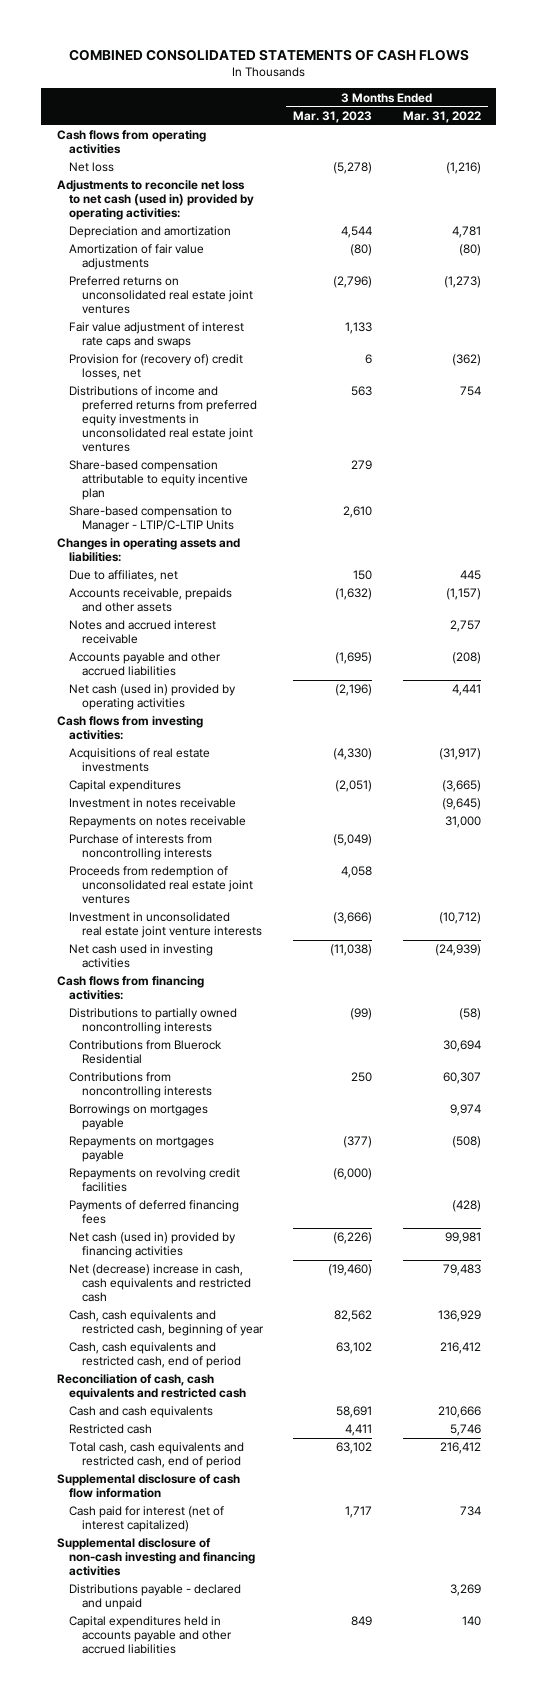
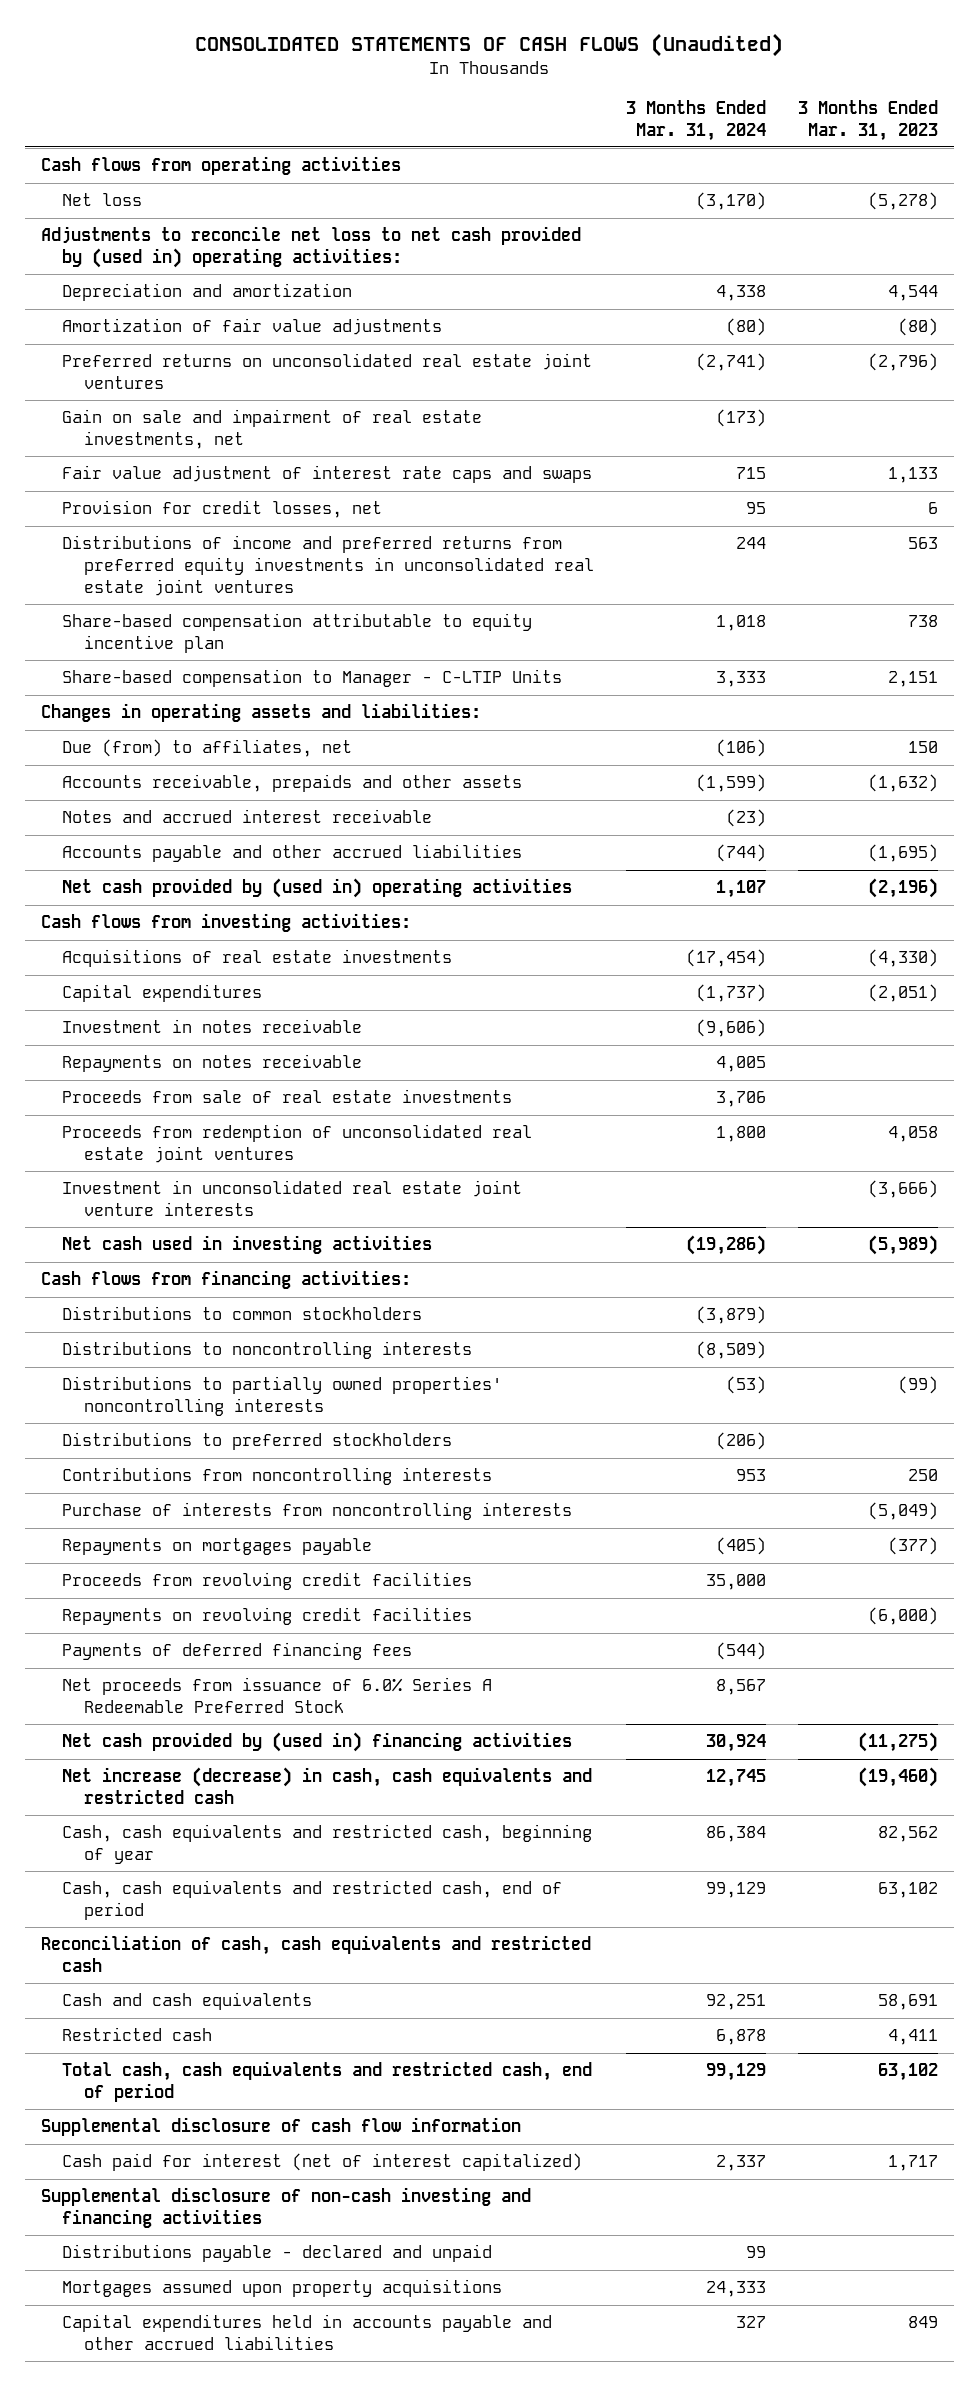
[68,48,469,61] COMBINED CONSOLIDATED STATEMENTS OF CASH FLOWS -> [195,32,784,57] CONSOLIDATED STATEMENTS OF CASH FLOWS (Unaudited)
[402,110,481,123] Mar. 31, 2022 -> none
none -> [625,99,766,141] 3 Months Ended Mar. 31, 2024
[56,180,255,221] Adjustments to reconcile net loss to net cash (used in) provided by operating activities: -> [40,226,581,268] Adjustments to reconcile net loss to net cash provided by (used in) operating activities:
none -> [62,409,483,449] Gain on sale and impairment of real estate investments, net
[69,354,244,381] Provision for (recovery of) credit losses, net -> [62,500,383,519] Provision for credit losses, net
[351,460,373,471] 279 -> [907,615,938,628] 738
[69,506,235,533] Share-based compensation to Manager - LTIP/C-LTIP Units -> [62,669,563,688] Share-based compensation to Manager - C-LTIP Units
[343,506,373,519] 2,610 -> [887,671,938,688] 2,151
[69,570,179,583] Due to affiliates, net -> [62,739,353,758] Due (from) to affiliates, net
[69,684,237,711] Net cash (used in) provided by operating activities -> [62,878,573,899] Net cash provided by (used in) operating activities
none -> [62,1089,513,1104] Proceeds from sale of real estate investments
[330,944,373,957] (11,038) -> [867,1235,938,1256] (5,989)
[69,1040,223,1065] Contributions from Bluerock Residential -> none
none -> [62,1306,423,1321] Distributions to common stockholders
none -> [62,1341,473,1360] Distributions to noncontrolling interests
[69,1008,238,1035] Distributions to partially owned noncontrolling interests -> [62,1376,503,1416] Distributions to partially owned properties' noncontrolling interests
none -> [62,1432,453,1451] Distributions to preferred stockholders
[69,1104,209,1131] Borrowings on mortgages payable -> none
[69,834,213,861] Purchase of interests from noncontrolling interests -> [62,1502,573,1521] Purchase of interests from noncontrolling interests
none -> [62,1572,473,1591] Proceeds from revolving credit facilities
none -> [62,1677,493,1713] Net proceeds from issuance of 6.0% Series A Redeemable Preferred Stock
[69,1232,237,1259] Net cash (used in) provided by financing activities -> [62,1732,573,1753] Net cash provided by (used in) financing activities
[333,1232,373,1245] (6,226) -> [857,1732,938,1753] (11,275)
[69,1264,252,1303] Net (decrease) increase in cash, cash equivalents and restricted cash -> [62,1767,593,1804] Net increase (decrease) in cash, cash equivalents and restricted cash
none -> [62,2279,503,2298] Mortgages assumed upon property acquisitions

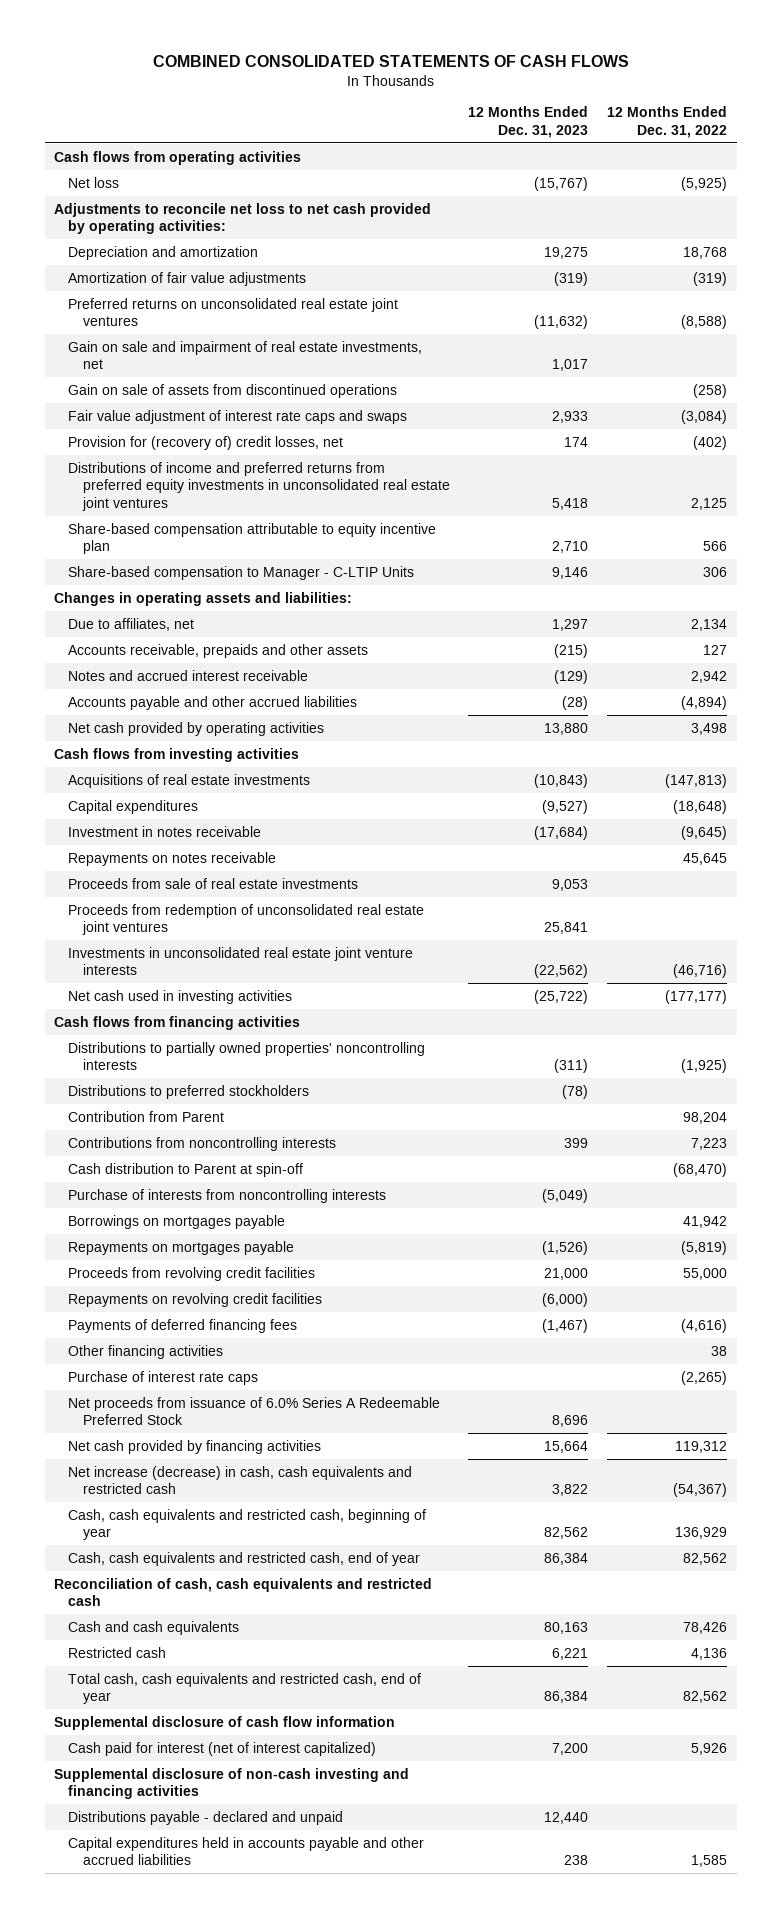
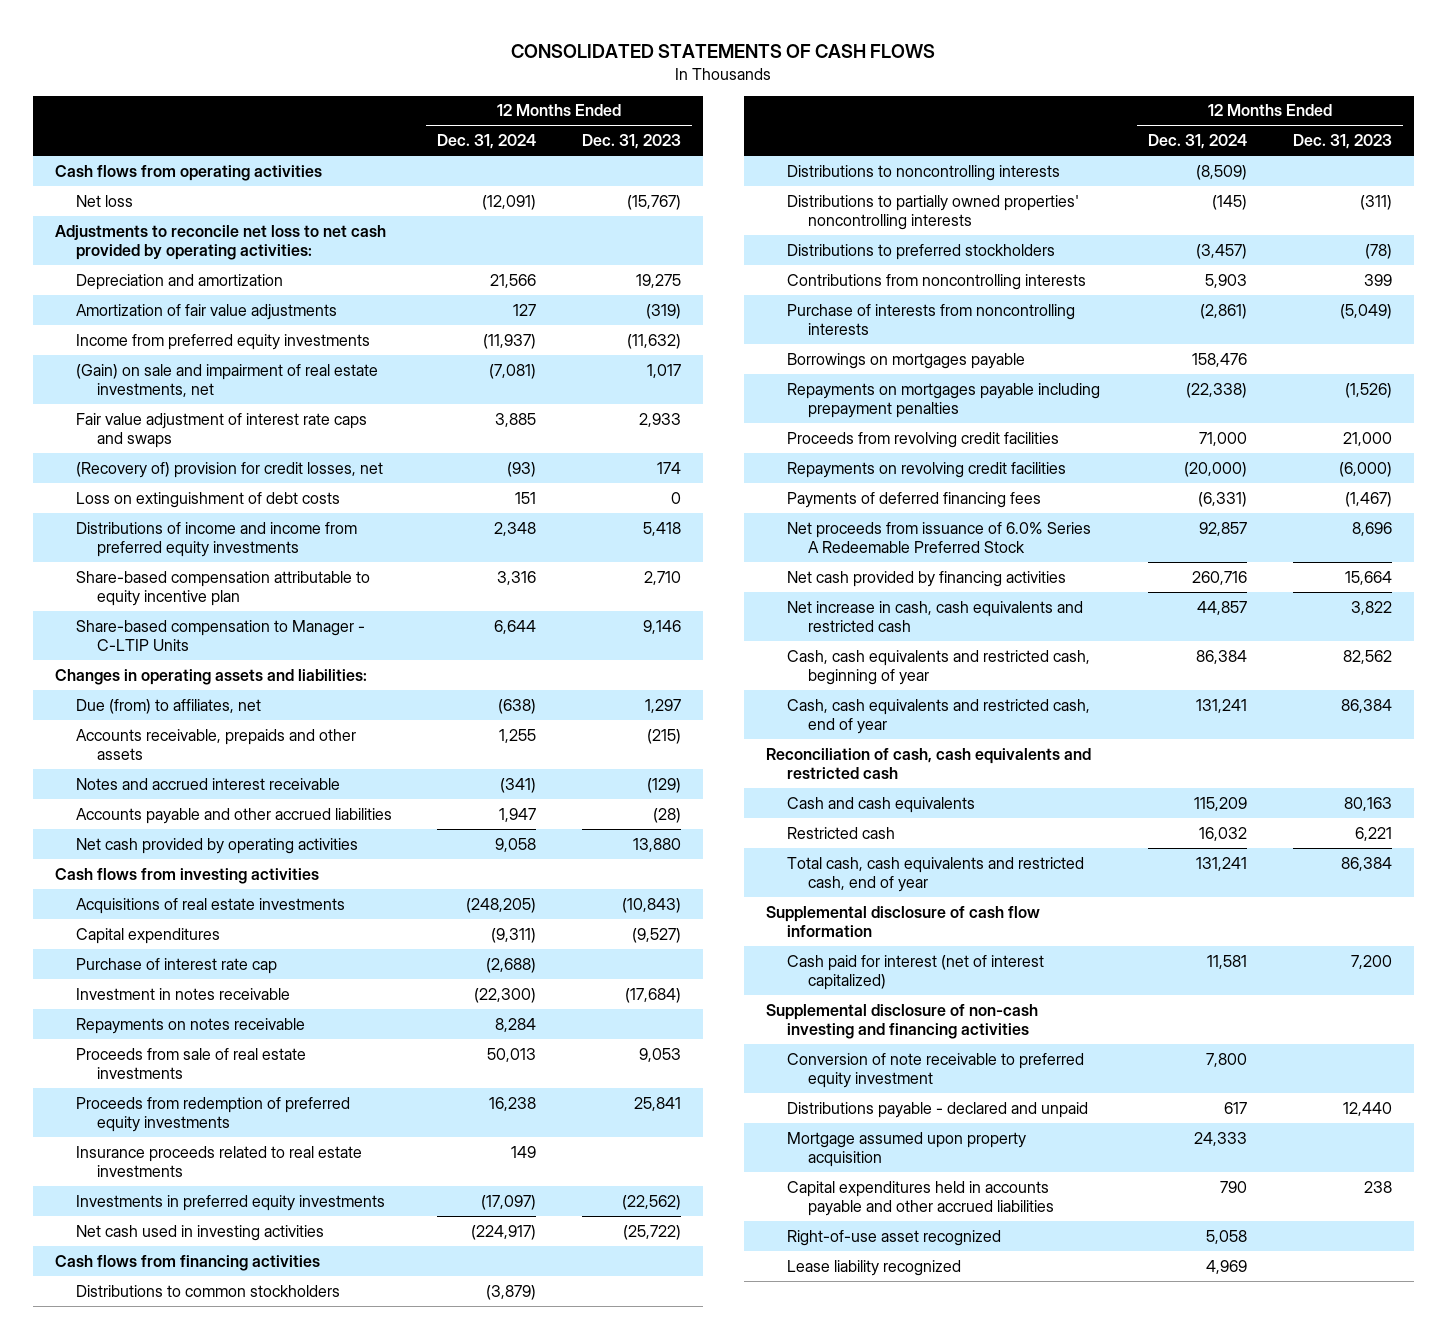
[152,54,629,67] COMBINED CONSOLIDATED STATEMENTS OF CASH FLOWS -> [511,43,936,58] CONSOLIDATED STATEMENTS OF CASH FLOWS
[607,106,728,138] 12 Months Ended Dec. 31, 2022 -> none
none -> [437,134,537,150] Dec. 31, 2024
[68,383,398,398] Gain on sale of assets from discontinued operations -> none
[68,297,399,327] Preferred returns on unconsolidated real estate joint ventures -> [76,333,371,350] Income from preferred equity investments
[68,340,423,370] Gain on sale and impairment of real estate investments, net -> [76,363,379,397] (Gain) on sale and impairment of real estate investments, net
[68,435,344,450] Provision for (recovery of) credit losses, net -> [76,461,384,478] (Recovery of) provision for credit losses, net
none -> [76,491,341,508] Loss on extinguishment of debt costs
[68,461,450,511] Distributions of income and preferred returns from preferred equity investments in unconsolidated real estate joint ventures -> [76,521,358,557] Distributions of income and income from preferred equity investments
[68,617,195,631] Due to affiliates, net -> [76,698,262,714] Due (from) to affiliates, net
none -> [76,957,278,974] Purchase of interest rate cap
[68,903,425,936] Proceeds from redemption of unconsolidated real estate joint ventures -> [76,1096,351,1132] Proceeds from redemption of preferred equity investments
none -> [76,1145,363,1177] Insurance proceeds related to real estate investments
[68,946,414,976] Investments in unconsolidated real estate joint venture interests -> [76,1194,386,1211] Investments in preferred equity investments
none -> [76,1284,341,1297] Distributions to common stockholders
none -> [787,164,1061,181] Distributions to noncontrolling interests
[68,1110,225,1122] Contribution from Parent -> none
[68,1162,304,1177] Cash distribution to Parent at spin-off -> none
[68,1240,295,1255] Repayments on mortgages payable -> [787,382,1101,418] Repayments on mortgages payable including prepayment penalties
[68,1344,224,1359] Other financing activities -> none
[68,1370,259,1385] Purchase of interest rate caps -> none
[68,1465,413,1495] Net increase (decrease) in cash, cash equivalents and restricted cash -> [787,600,1084,632] Net increase in cash, cash equivalents and restricted cash
none -> [787,1052,1085,1088] Conversion of note receivable to preferred equity investment
none -> [787,1131,1027,1167] Mortgage assumed upon property acquisition
none -> [787,1229,1002,1246] Right-of-use asset recognized
none -> [787,1259,962,1276] Lease liability recognized

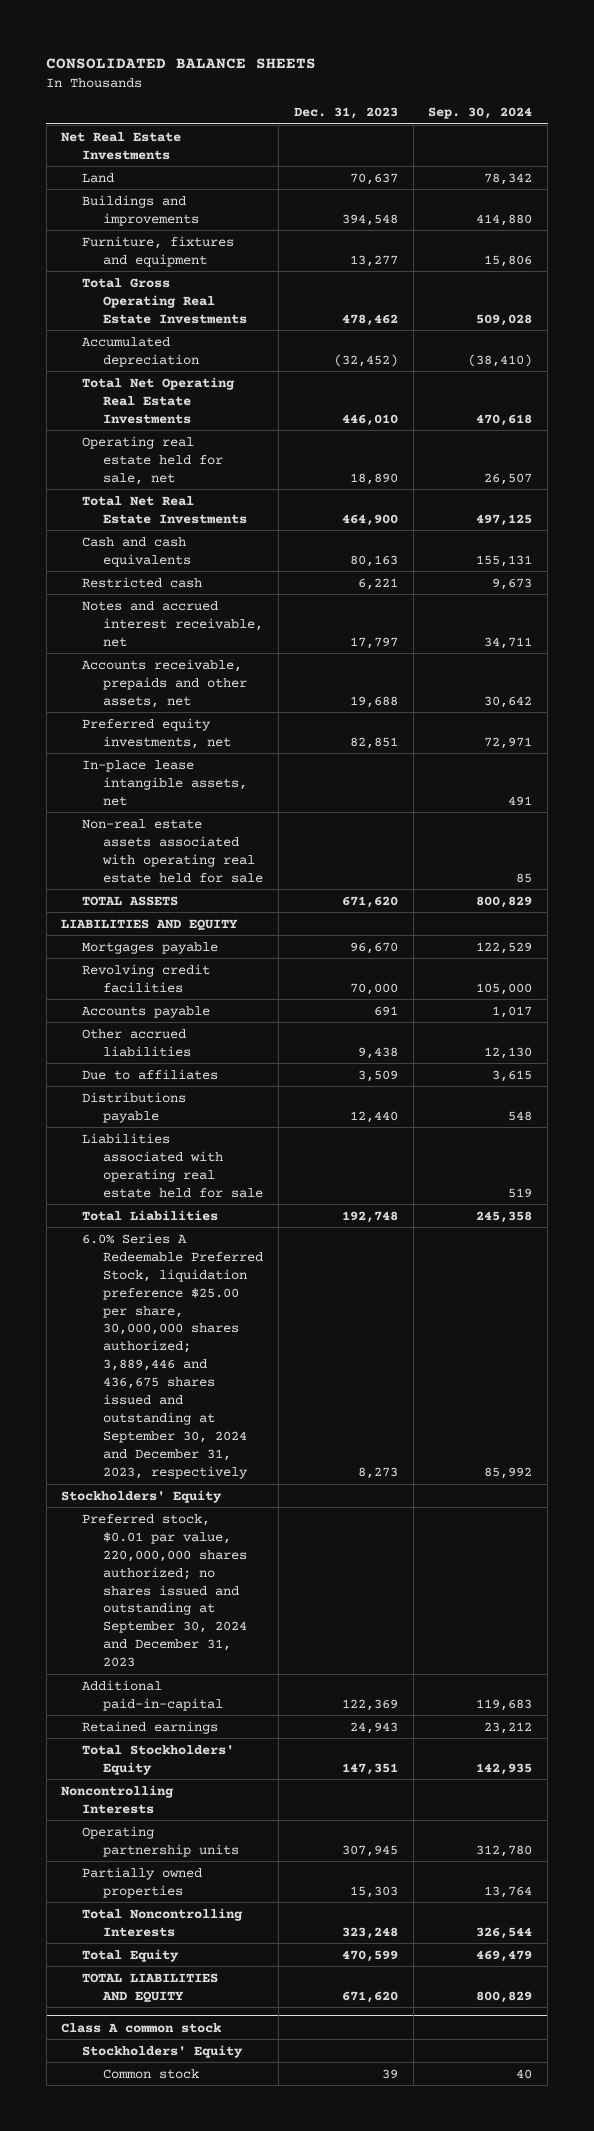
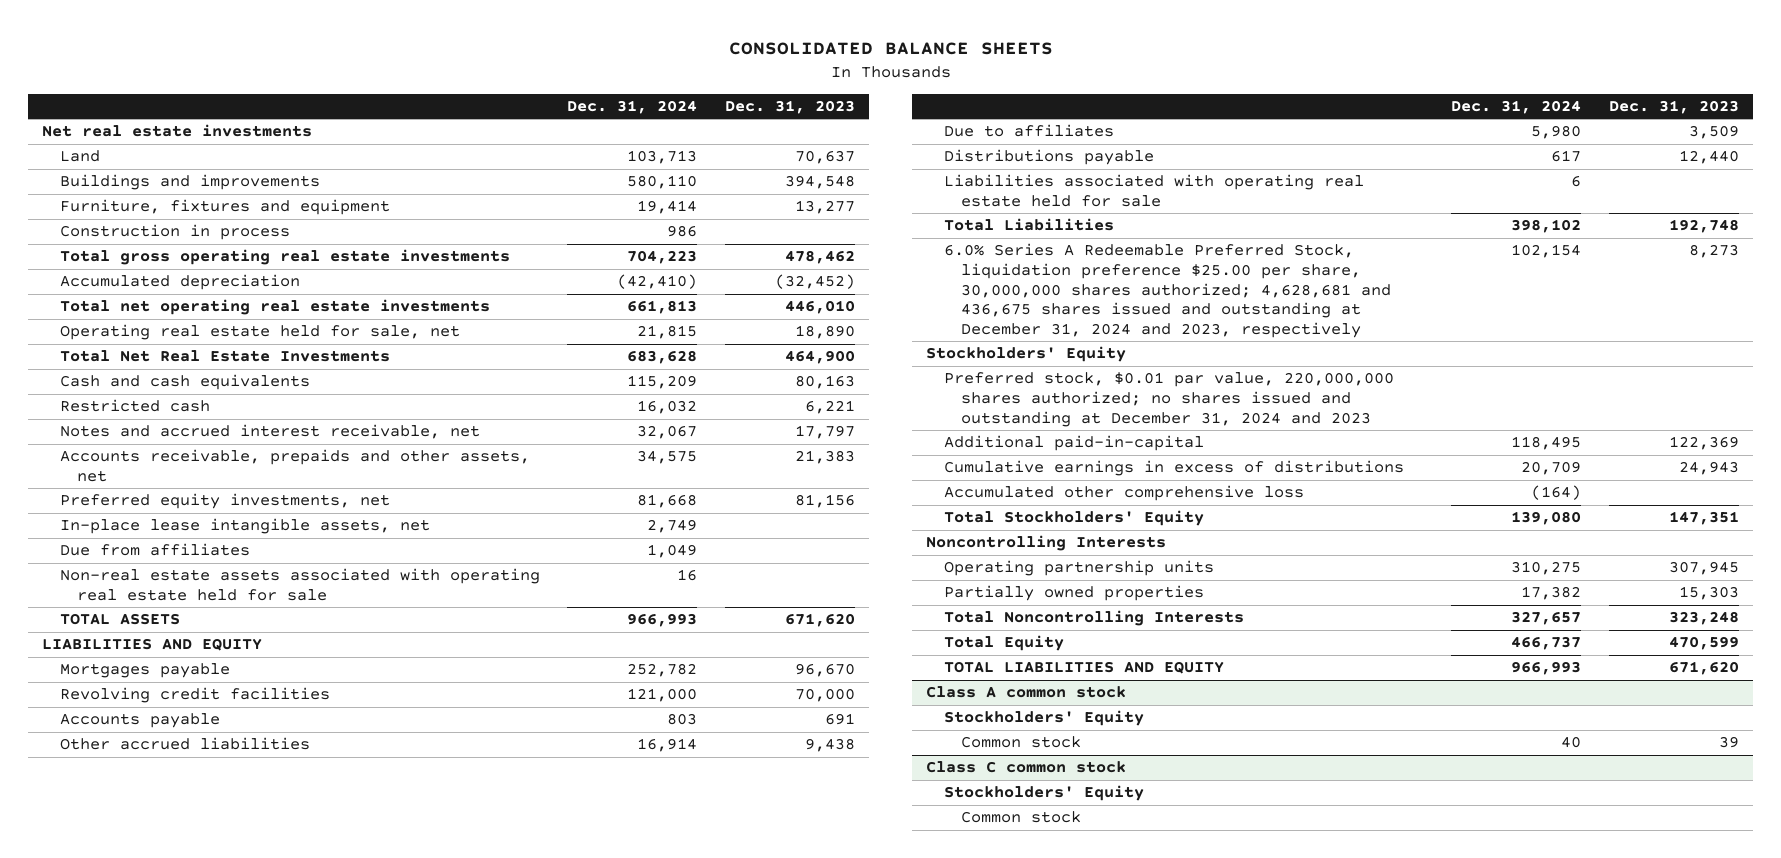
[428,107,533,120] Sep. 30, 2024 -> none
none -> [567,99,698,114] Dec. 31, 2024
[61,131,182,160] Net Real Estate Investments -> [41,124,312,138] Net real estate investments
none -> [59,224,290,241] Construction in process
[82,277,248,324] Total Gross Operating Real Estate Investments -> [59,249,510,266] Total gross operating real estate investments
[82,376,236,424] Total Net Operating Real Estate Investments -> [59,299,490,316] Total net operating real estate investments
[349,695,398,708] 19,688 -> [795,450,856,465] 21,383
[349,736,398,749] 82,851 -> [795,494,856,509] 81,156
none -> [59,543,250,557] Due from affiliates
[82,1232,264,1480] 6.0% Series A Redeemable Preferred Stock, liquidation preference $25.00 per share, 30,000,000 shares authorized; 3,889,446 and 436,675 shares issued and outstanding at September 30, 2024 and December 31, 2023, respectively -> [943,243,1392,339] 6.0% Series A Redeemable Preferred Stock, liquidation preference $25.00 per share, 30,000,000 shares authorized; 4,628,681 and 436,675 shares issued and outstanding at December 31, 2024 and 2023, respectively
[82,1513,248,1668] Preferred stock, $0.01 par value, 220,000,000 shares authorized; no shares issued and outstanding at September 30, 2024 and December 31, 2023 -> [943,372,1394,427] Preferred stock, $0.01 par value, 220,000,000 shares authorized; no shares issued and outstanding at December 31, 2024 and 2023
[82,1720,219,1734] Retained earnings -> [943,460,1404,477] Cumulative earnings in excess of distributions
none -> [943,485,1304,502] Accumulated other comprehensive loss
none -> [925,761,1126,774] Class C common stock
none -> [943,785,1144,802] Stockholders' Equity
none -> [961,811,1082,824] Common stock

